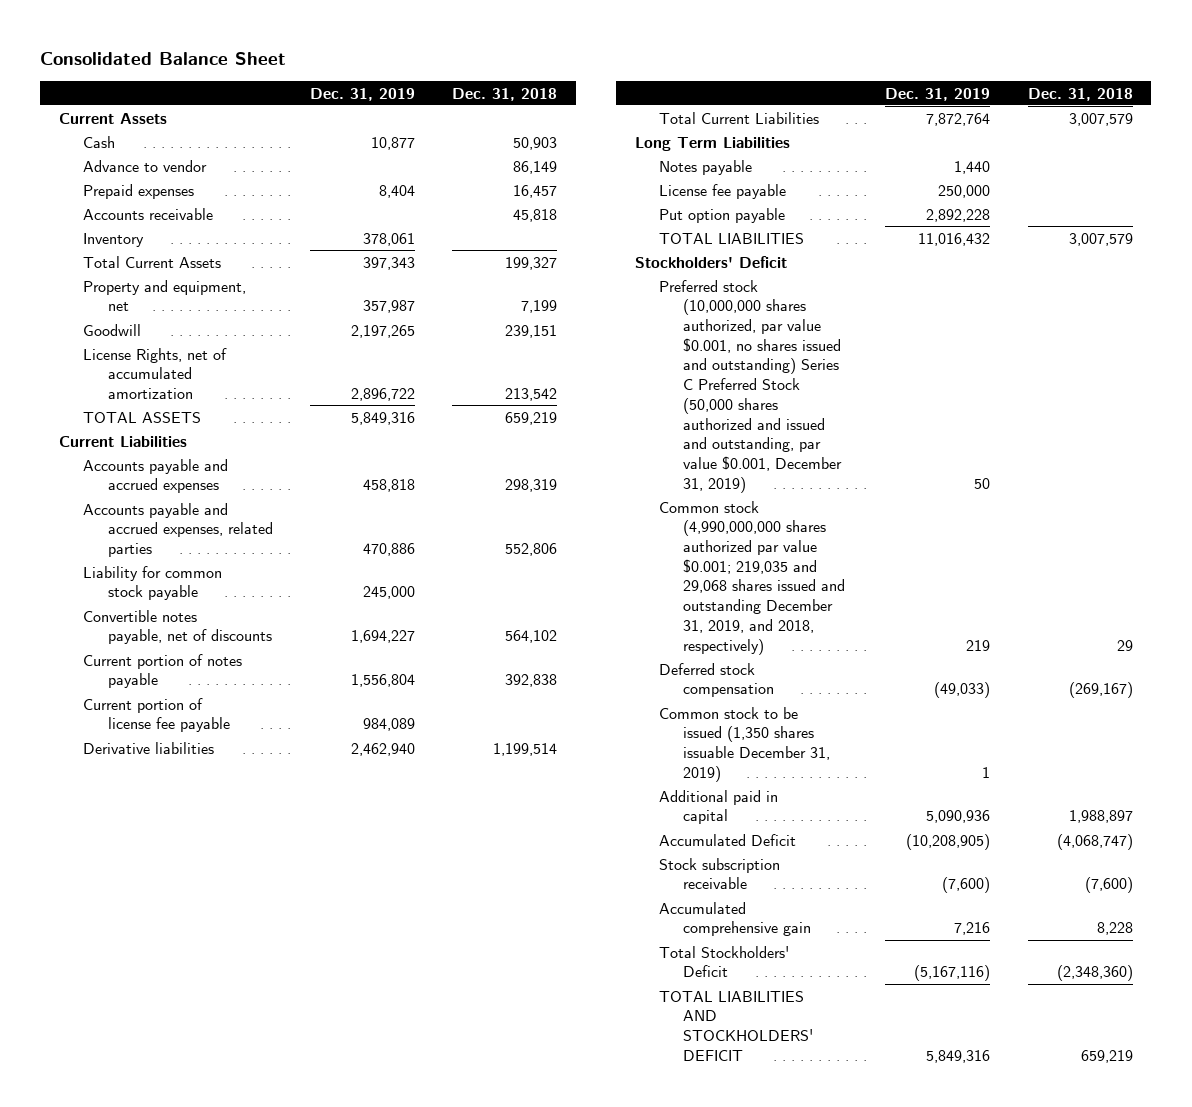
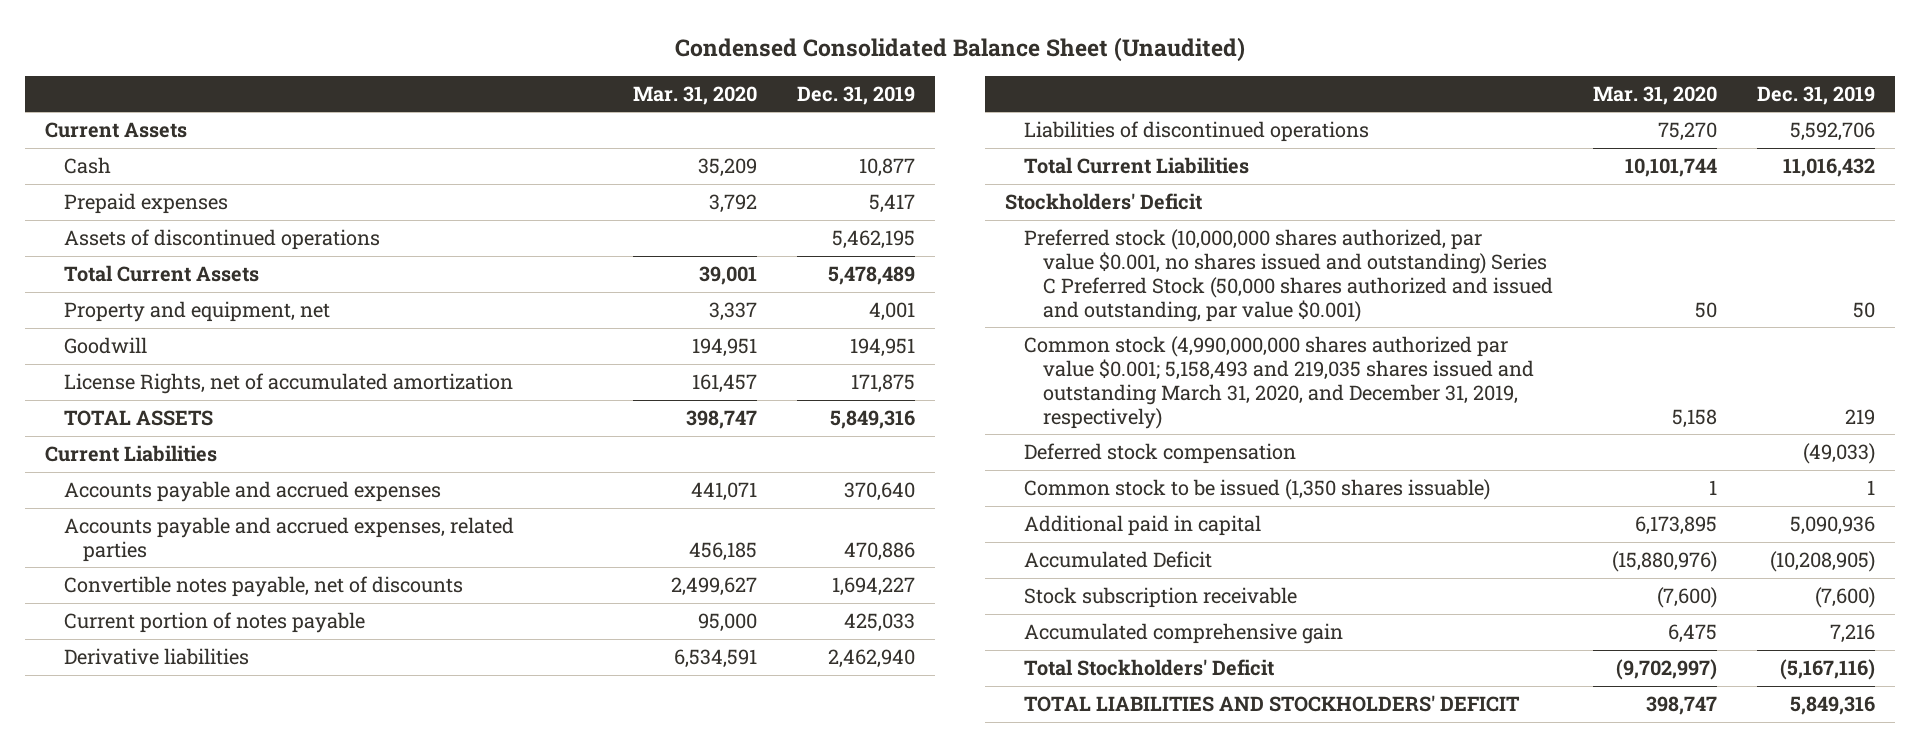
[40,52,287,66] Consolidated Balance Sheet -> [674,36,1245,62] Condensed Consolidated Balance Sheet (Unaudited)
[452,87,558,101] Dec. 31, 2018 -> none
none -> [632,85,757,105] Mar. 31, 2020
[83,159,208,172] Advance to vendor -> none
[83,207,214,220] Accounts receivable -> none
[83,232,145,247] Inventory -> none
[378,184,415,198] 8,404 -> [868,193,915,213] 5,417
none -> [63,228,380,250] Assets of discontinued operations
[362,256,415,270] 397,343 -> [827,265,915,285] 5,478,489
[362,300,415,314] 357,987 -> [868,301,915,321] 4,001
[350,324,415,338] 2,197,265 -> [849,337,915,357] 194,951
[350,387,415,401] 2,896,722 -> [850,373,915,393] 171,875
[362,479,415,493] 458,818 -> [843,481,915,501] 370,640
[83,565,223,601] Liability for common stock payable -> none
[83,697,230,733] Current portion of license fee payable -> none
[350,674,415,688] 1,556,804 -> [843,612,915,632] 425,033
[634,136,790,151] Long Term Liabilities -> none
[658,159,752,175] Notes payable -> none
[658,183,786,199] License fee payable -> none
[658,207,785,223] Put option payable -> none
[658,232,804,244] TOTAL LIABILITIES -> none
none -> [1023,120,1369,142] Liabilities of discontinued operations
[926,112,991,126] 7,872,764 -> [1782,157,1875,177] 11,016,432
[658,279,842,493] Preferred stock (10,000,000 shares authorized, par value $0.001, no shares issued and outstanding) Series C Preferred Stock (50,000 shares authorized and issued and outstanding, par value $0.001, December 31, 2019) -> [1023,228,1553,322] Preferred stock (10,000,000 shares authorized, par value $0.001, no shares issued and outstanding) Series C Preferred Stock (50,000 shares authorized and issued and outstanding, par value $0.001)
[658,500,845,655] Common stock (4,990,000,000 shares authorized par value $0.001; 219,035 and 29,068 shares issued and outstanding December 31, 2019, and 2018, respectively) -> [1023,335,1534,429] Common stock (4,990,000,000 shares authorized par value $0.001; 5,158,493 and 219,035 shares issued and outstanding March 31, 2020, and December 31, 2019, respectively)
[658,706,830,782] Common stock to be issued (1,350 shares issuable December 31, 2019) -> [1023,478,1490,500] Common stock to be issued (1,350 shares issuable)

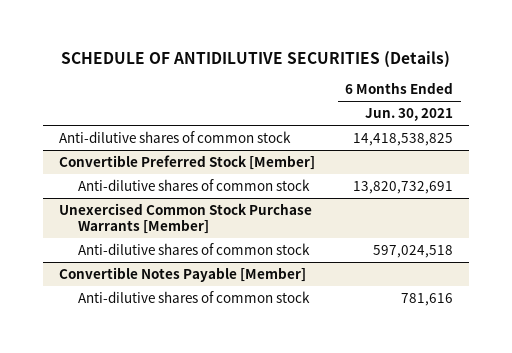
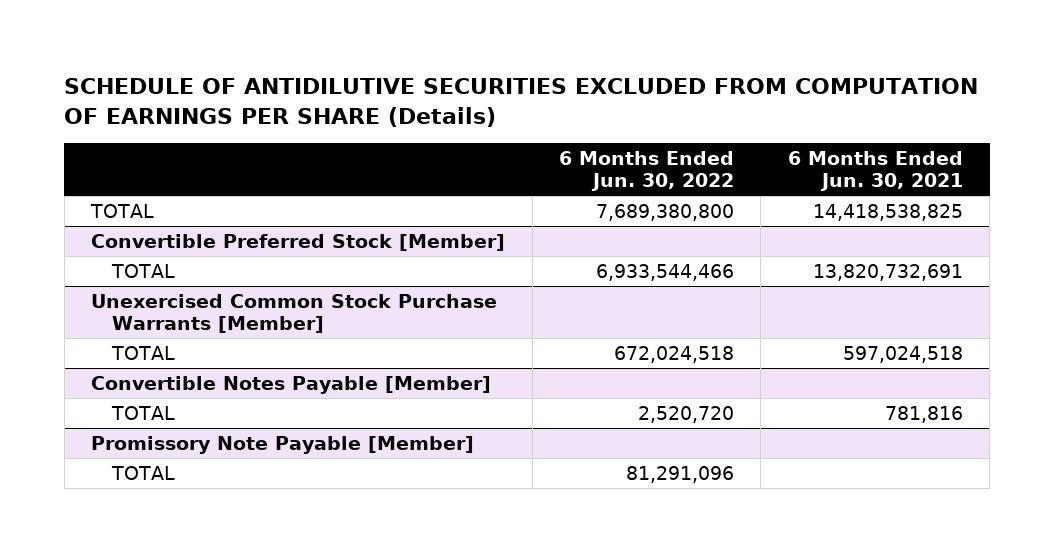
[60,51,450,69] SCHEDULE OF ANTIDILUTIVE SECURITIES (Details) -> [64,78,979,127] SCHEDULE OF ANTIDILUTIVE SECURITIES EXCLUDED FROM COMPUTATION OF EARNINGS PER SHARE (Details)
none -> [558,150,734,192] 6 Months Ended Jun. 30, 2022
[58,130,291,143] Anti-dilutive shares of common stock -> [90,203,155,218] TOTAL
[78,178,311,191] Anti-dilutive shares of common stock -> [110,263,175,278] TOTAL
[78,242,311,255] Anti-dilutive shares of common stock -> [110,345,175,360] TOTAL
[78,290,311,303] Anti-dilutive shares of common stock -> none
none -> [110,405,175,420] TOTAL
none -> [91,435,475,454] Promissory Note Payable [Member]
none -> [110,465,175,480] TOTAL

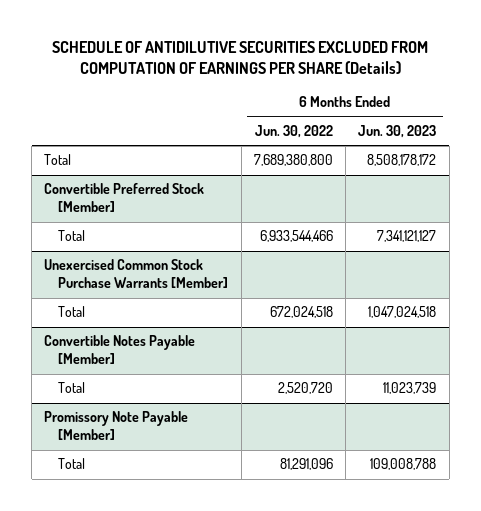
[787,150,963,192] 6 Months Ended Jun. 30, 2021 -> none
none -> [358,125,437,139] Jun. 30, 2023
[90,203,155,218] TOTAL -> [44,154,72,166] Total
[110,263,175,278] TOTAL -> [58,230,86,242] Total
[110,345,175,360] TOTAL -> [58,306,86,318] Total
[110,405,175,420] TOTAL -> [58,382,86,394] Total
[110,465,175,480] TOTAL -> [58,458,86,470] Total

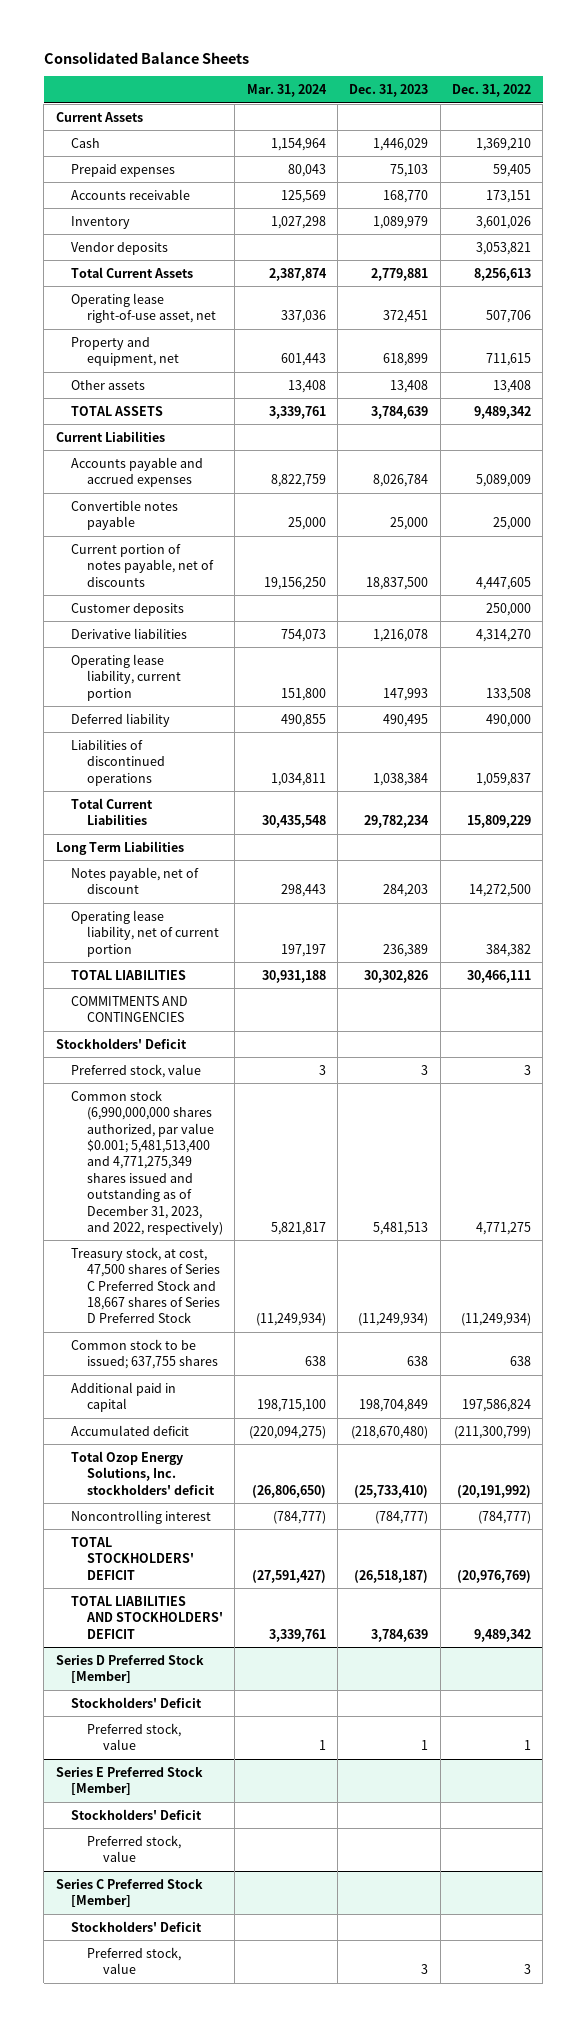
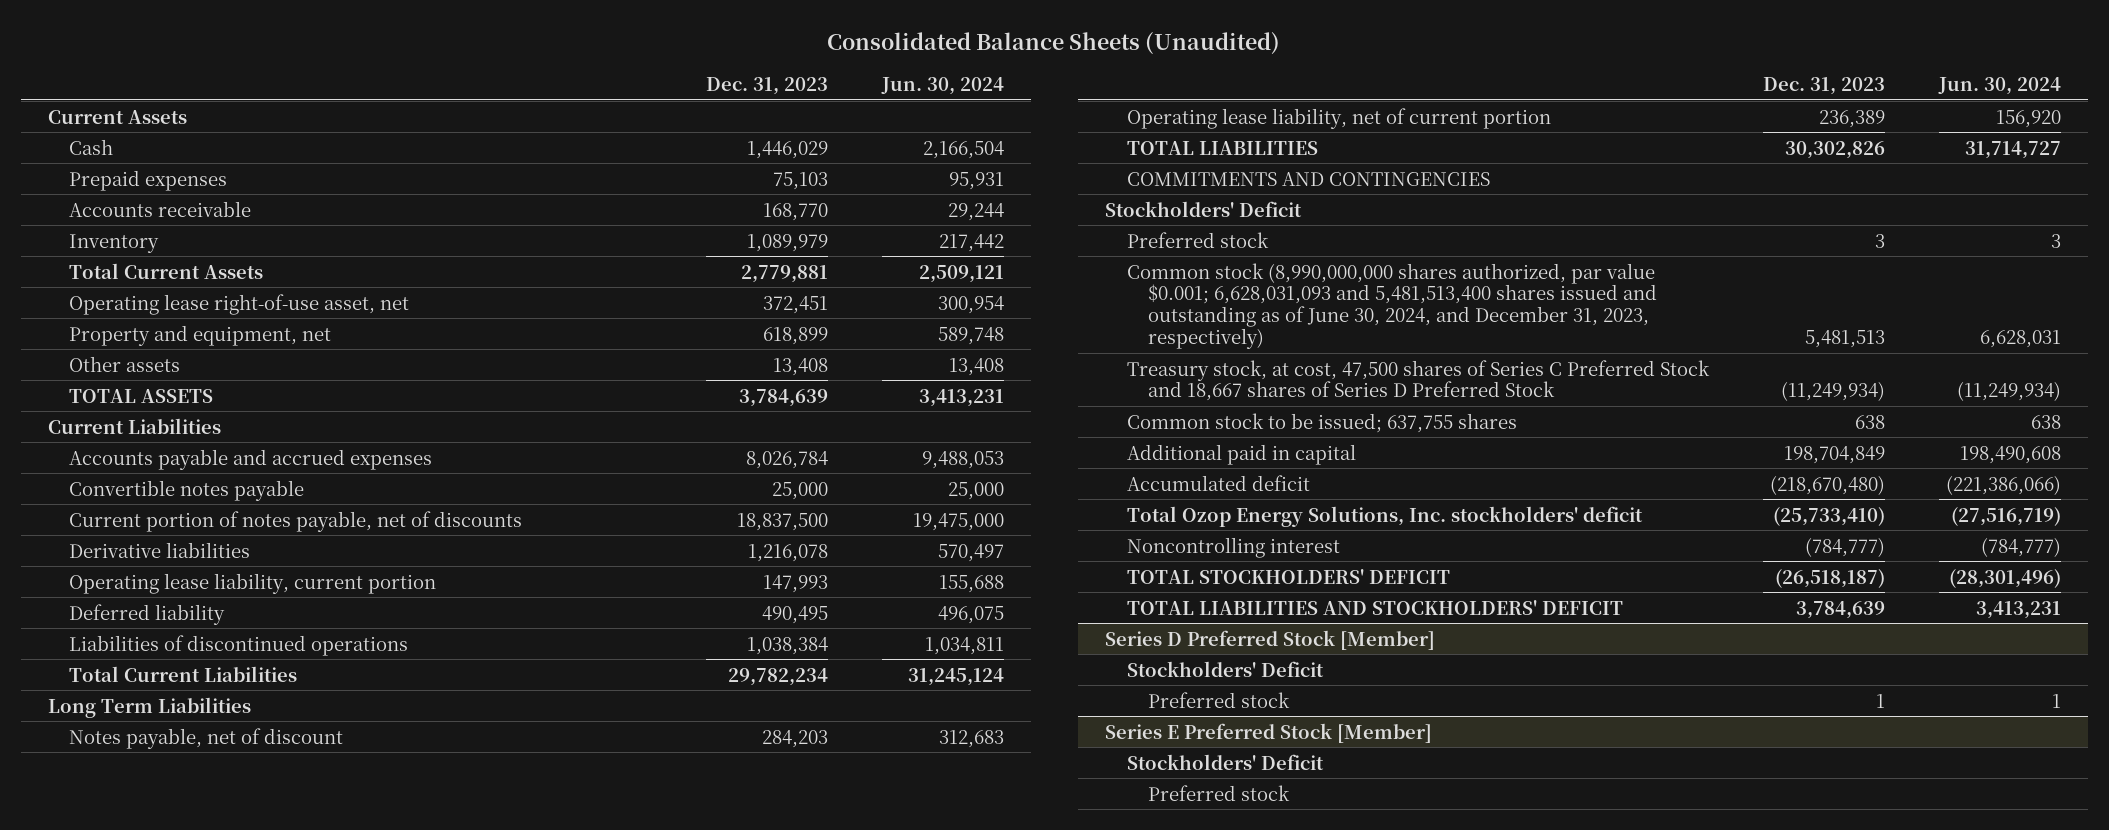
[43,51,249,64] Consolidated Balance Sheets -> [827,31,1281,55] Consolidated Balance Sheets (Unaudited)
[246,84,327,98] Mar. 31, 2024 -> none
[451,84,531,98] Dec. 31, 2022 -> none
none -> [880,77,1004,96] Jun. 30, 2024
[71,241,169,255] Vendor deposits -> none
[71,602,185,616] Customer deposits -> none
[71,1063,202,1078] Preferred stock, value -> [1126,231,1269,248] Preferred stock
[71,1089,224,1236] Common stock (6,990,000,000 shares authorized, par value $0.001; 5,481,513,400 and 4,771,275,349 shares issued and outstanding as of December 31, 2023, and 2022, respectively) -> [1126,262,1658,350] Common stock (8,990,000,000 shares authorized, par value $0.001; 6,628,031,093 and 5,481,513,400 shares issued and outstanding as of June 30, 2024, and December 31, 2023, respectively)
[87,1722,182,1751] Preferred stock, value -> [1148,691,1291,708] Preferred stock
[55,1878,203,1908] Series C Preferred Stock [Member] -> none
[71,1920,203,1932] Stockholders' Deficit -> none
[87,1946,182,1975] Preferred stock, value -> none
[87,1834,182,1863] Preferred stock, value -> [1148,784,1291,801] Preferred stock

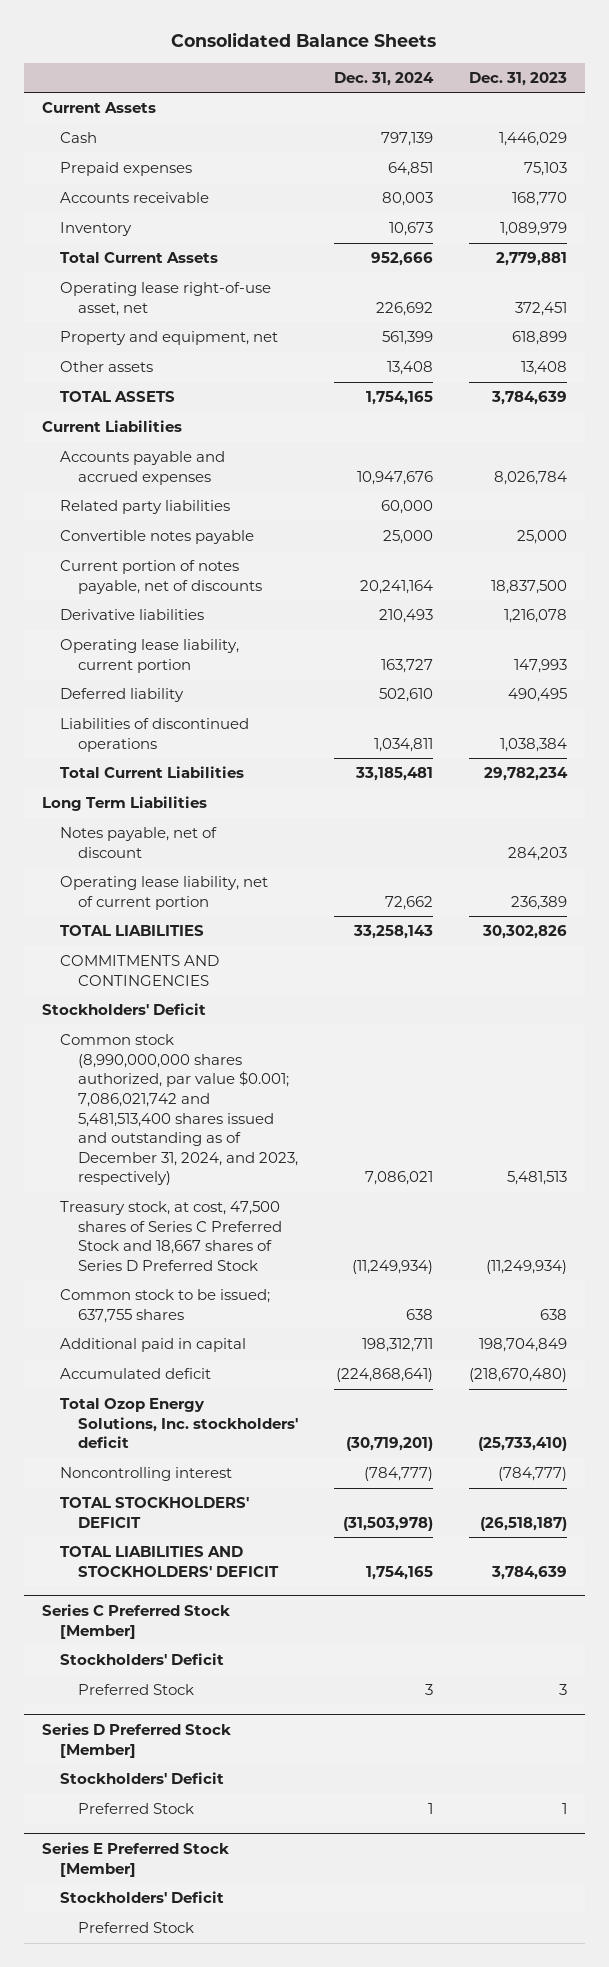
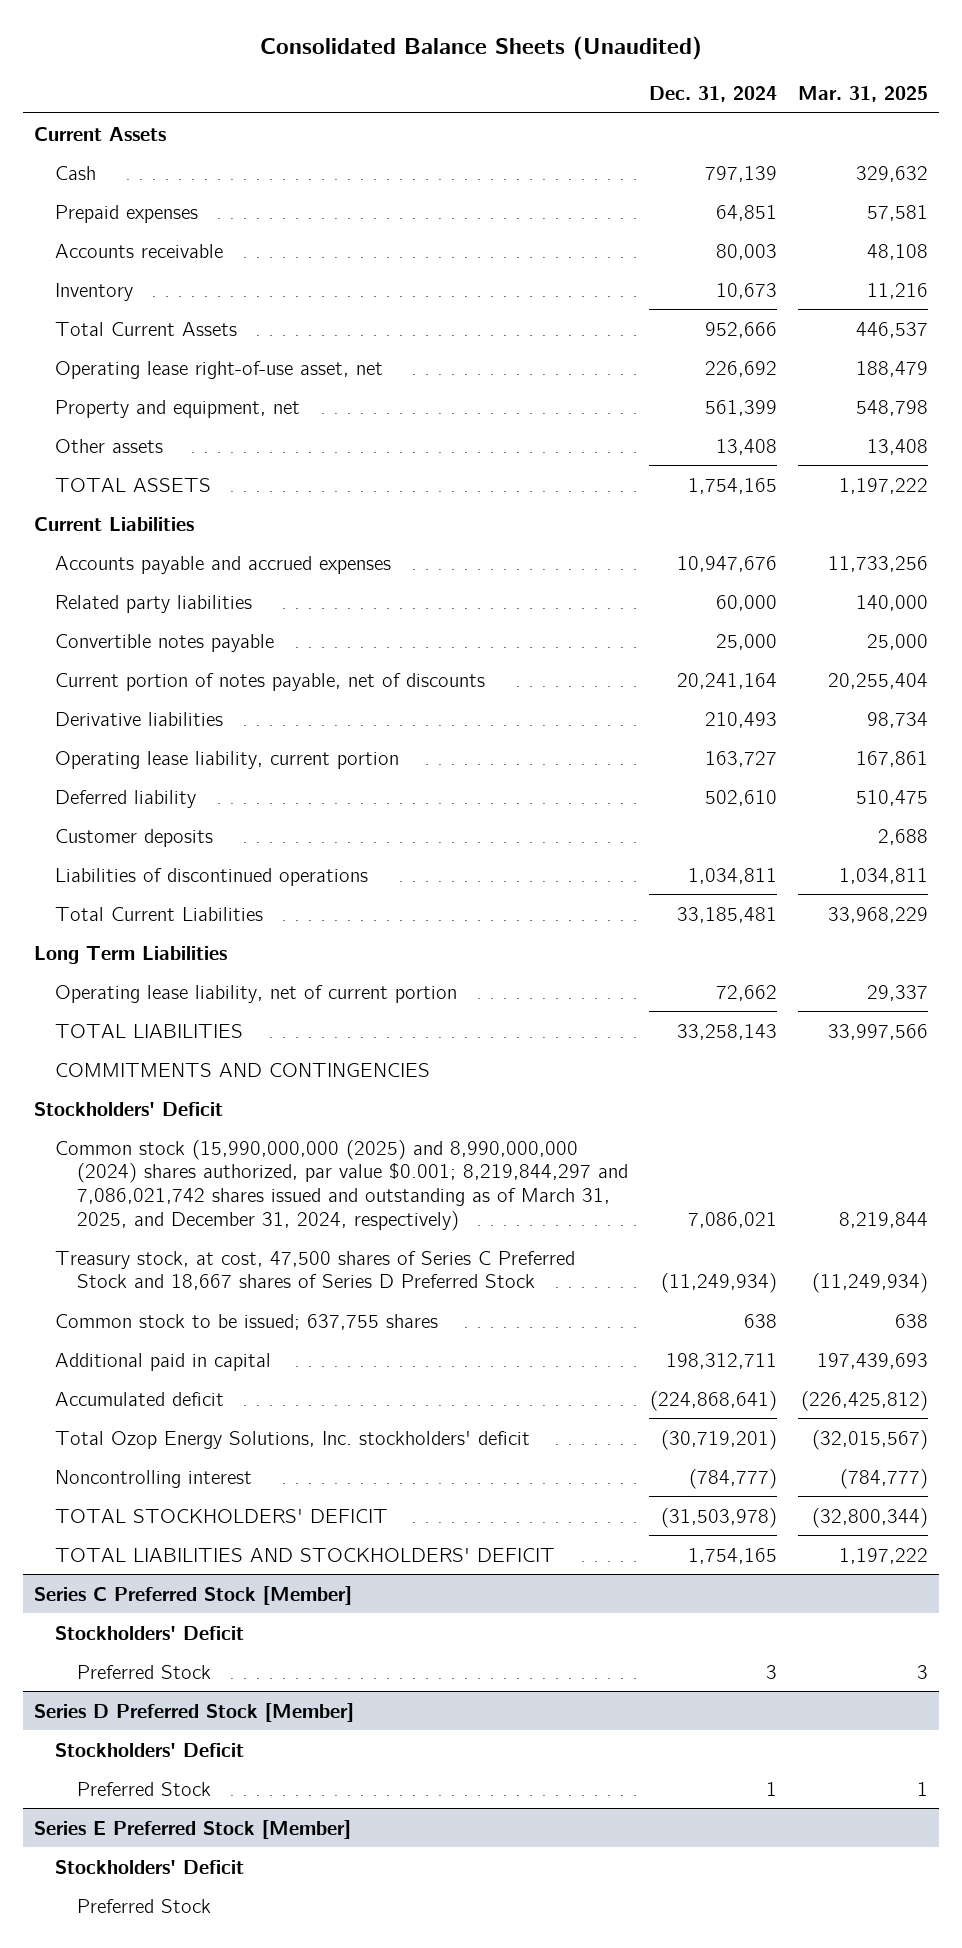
[171,32,437,48] Consolidated Balance Sheets -> [259,35,702,60] Consolidated Balance Sheets (Unaudited)
[468,71,567,86] Dec. 31, 2023 -> none
none -> [798,86,929,103] Mar. 31, 2025
none -> [55,828,214,847] Customer deposits
[59,827,217,858] Notes payable, net of discount -> none
[59,1034,299,1186] Common stock (8,990,000,000 shares authorized, par value $0.001; 7,086,021,742 and 5,481,513,400 shares issued and outstanding as of December 31, 2024, and 2023, respectively) -> [55,1139,628,1231] Common stock (15,990,000,000 (2025) and 8,990,000,000 (2024) shares authorized, par value $0.001; 8,219,844,297 and 7,086,021,742 shares issued and outstanding as of March 31, 2025, and December 31, 2024, respectively)

